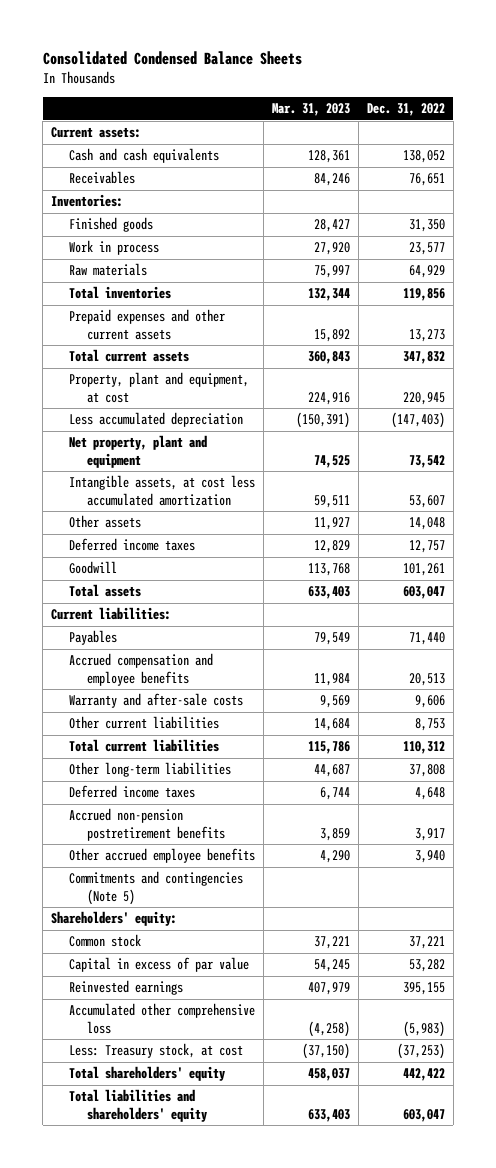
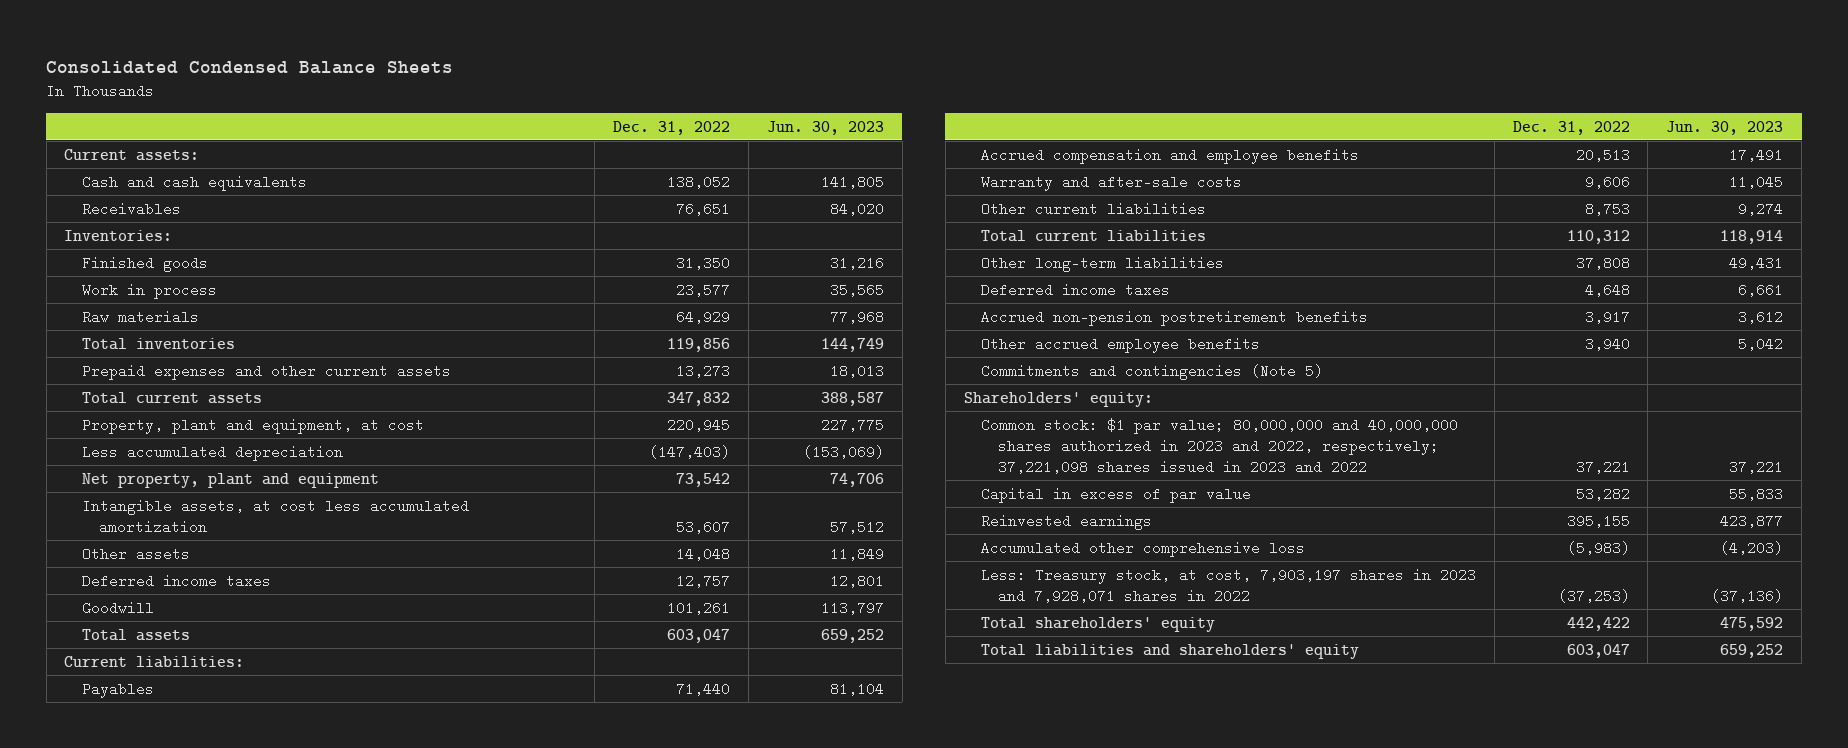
[271,103,350,117] Mar. 31, 2023 -> none
none -> [766,120,884,135] Jun. 30, 2023
[69,934,142,948] Common stock -> [980,417,1458,475] Common stock: $1 par value; 80,000,000 and 40,000,000 shares authorized in 2023 and 2022, respectively; 37,221,098 shares issued in 2023 and 2022
[69,1043,244,1059] Less: Treasury stock, at cost -> [980,567,1476,603] Less: Treasury stock, at cost, 7,903,197 shares in 2023 and 7,928,071 shares in 2022

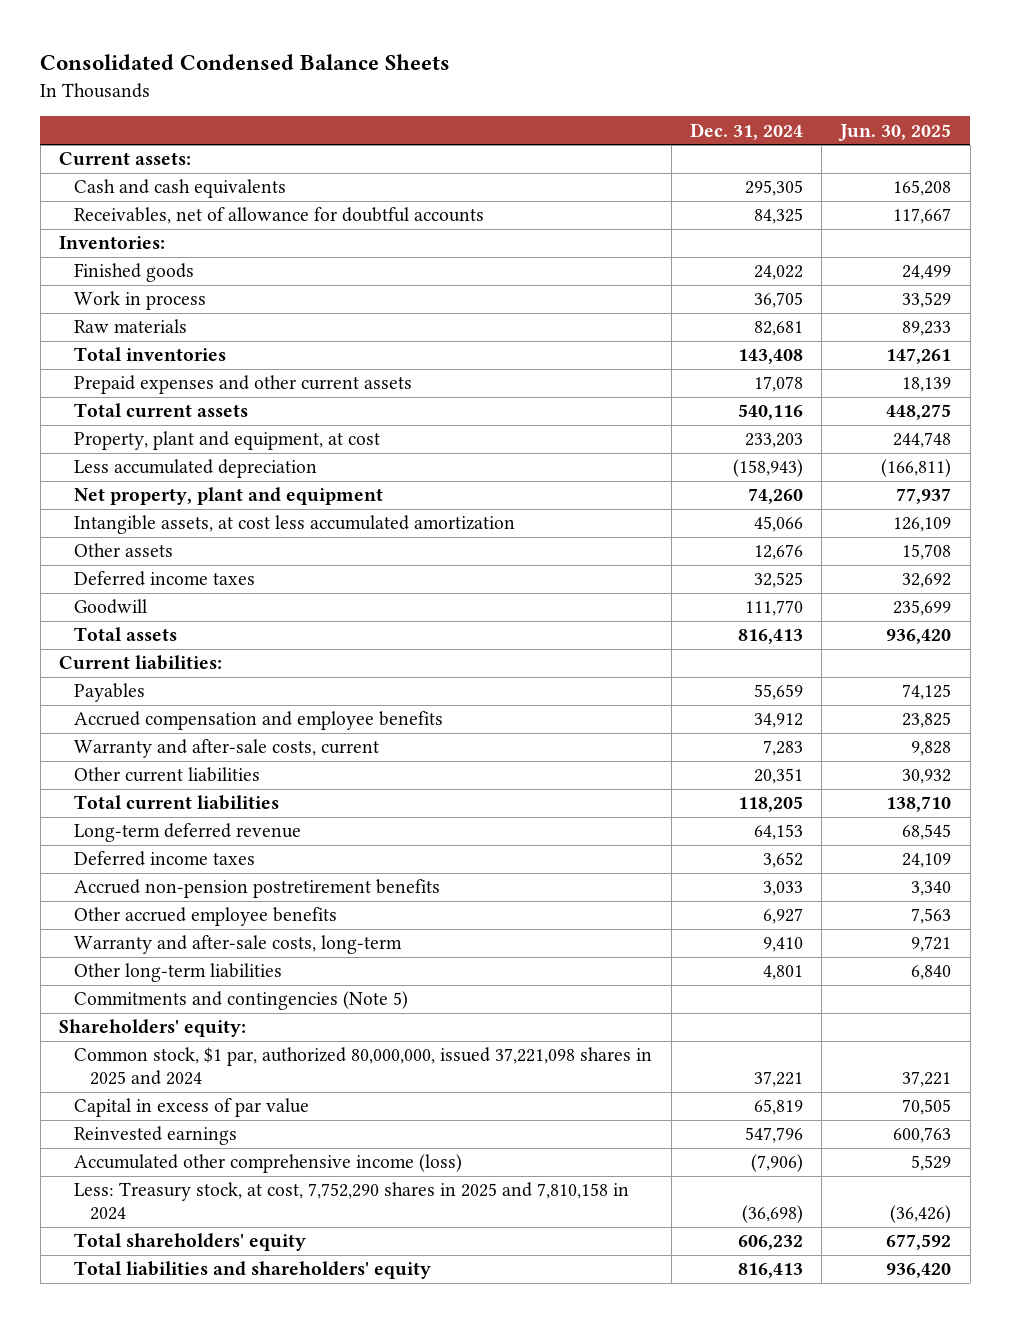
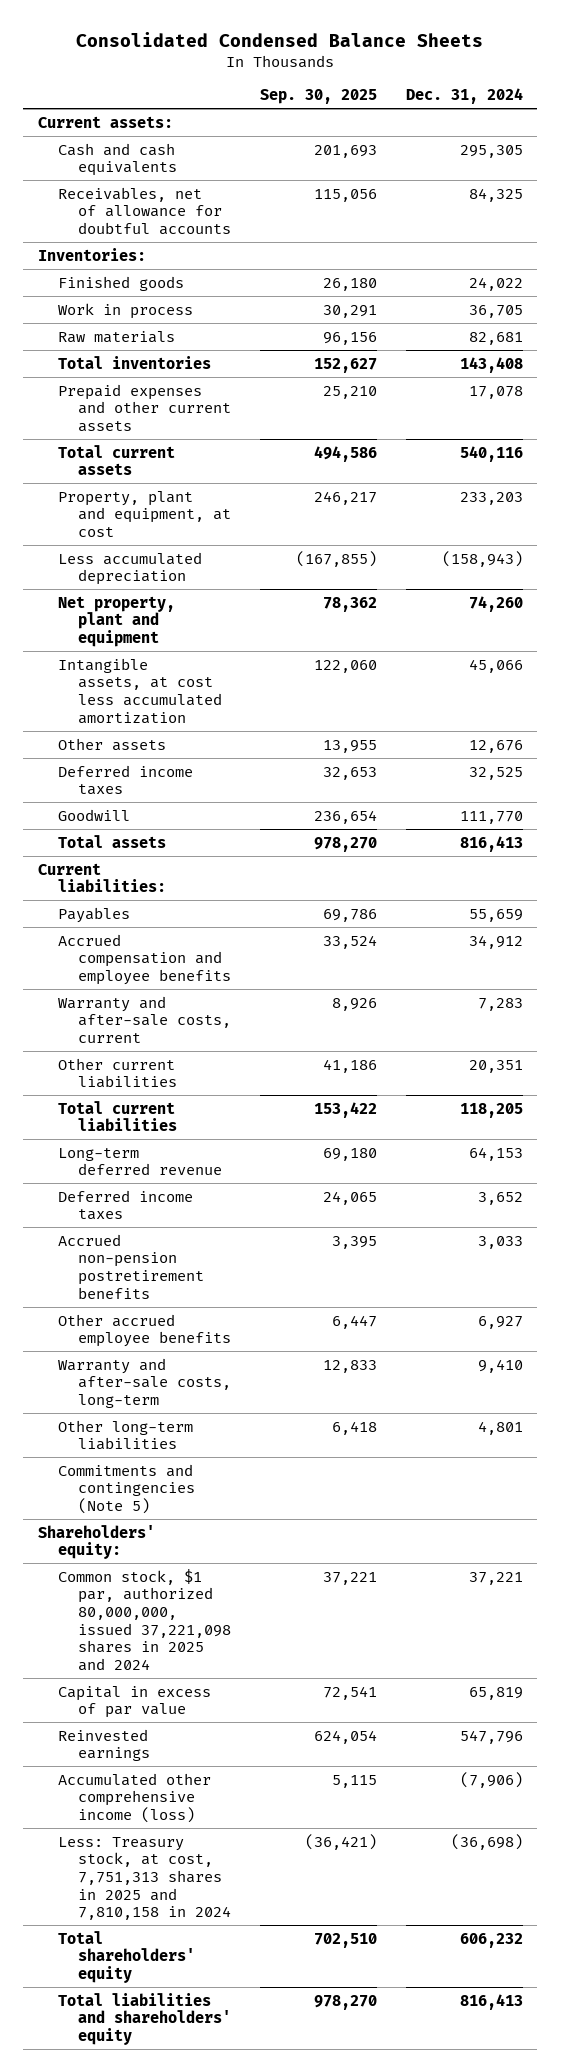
[838,123,952,141] Jun. 30, 2025 -> none
none -> [260,89,378,105] Sep. 30, 2025
[74,1182,630,1221] Less: Treasury stock, at cost, 7,752,290 shares in 2025 and 7,810,158 in 2024 -> [57,1836,232,1921] Less: Treasury stock, at cost, 7,751,313 shares in 2025 and 7,810,158 in 2024

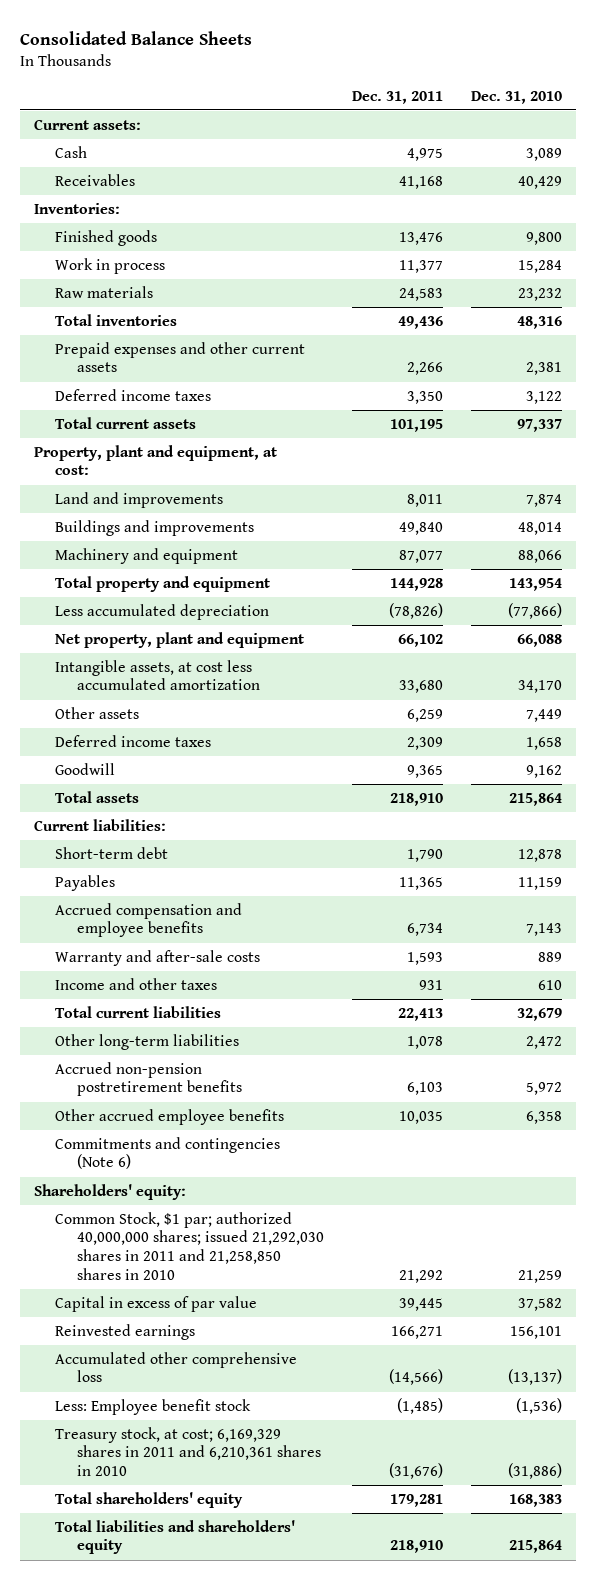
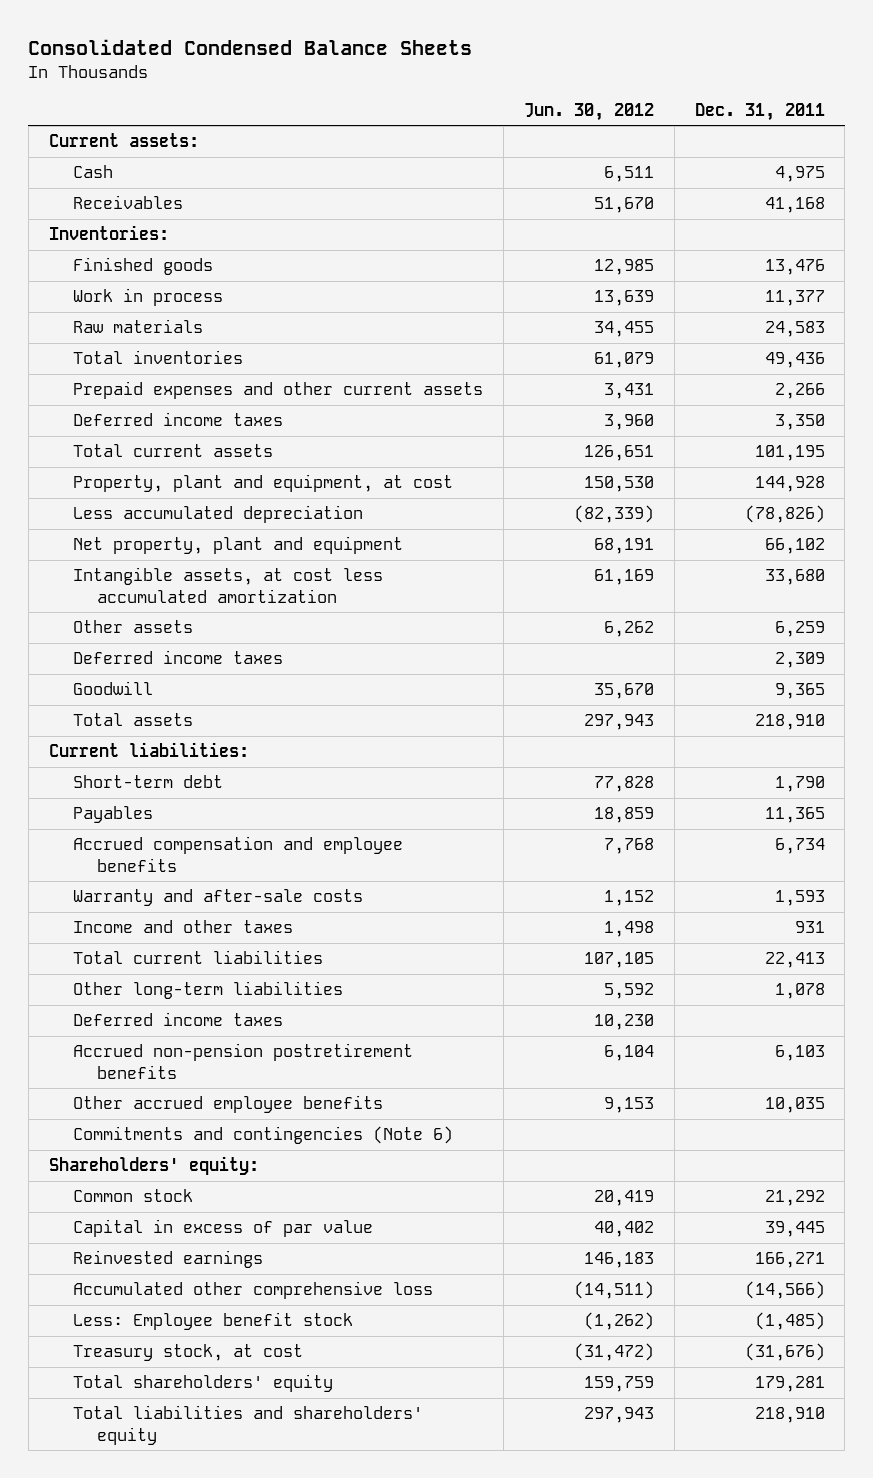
[20,30,253,45] Consolidated Balance Sheets -> [28,38,473,55] Consolidated Condensed Balance Sheets
[470,90,562,104] Dec. 31, 2010 -> none
none -> [523,102,654,121] Jun. 30, 2012
[34,444,278,476] Property, plant and equipment, at cost: -> none
[55,491,224,508] Land and improvements -> none
[55,519,255,536] Buildings and improvements -> none
[55,547,239,564] Machinery and equipment -> none
[55,575,271,592] Total property and equipment -> [72,474,453,493] Property, plant and equipment, at cost
none -> [72,1012,283,1027] Deferred income taxes
[55,1211,324,1280] Common Stock, $1 par; authorized 40,000,000 shares; issued 21,292,030 shares in 2011 and 21,258,850 shares in 2010 -> [72,1189,193,1203] Common stock
[55,1426,321,1477] Treasury stock, at cost; 6,169,329 shares in 2011 and 6,210,361 shares in 2010 -> [72,1344,303,1362] Treasury stock, at cost

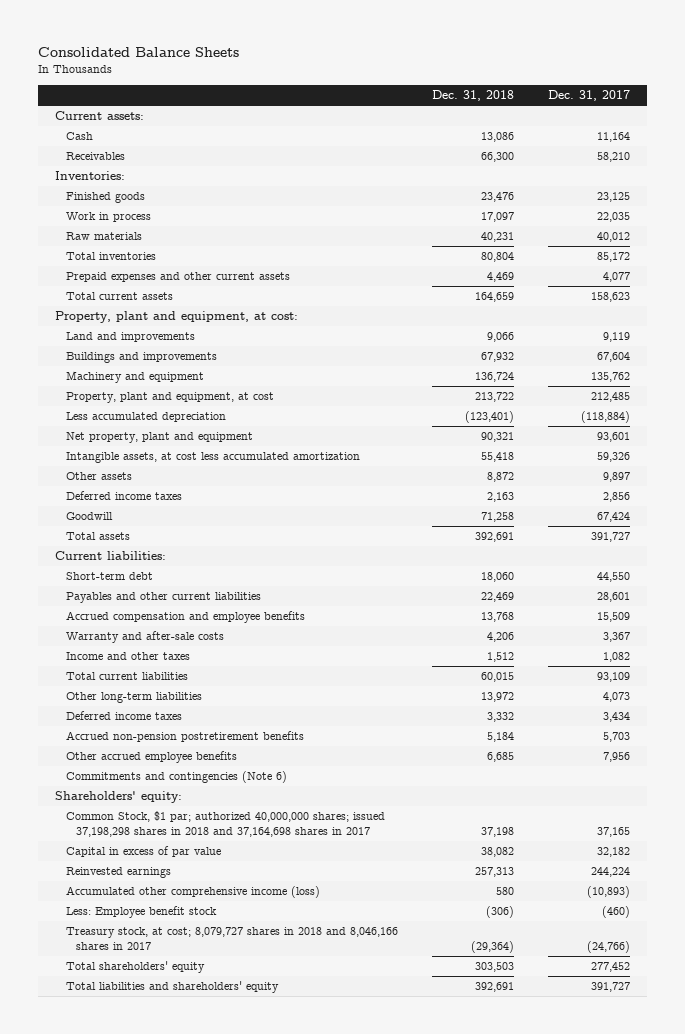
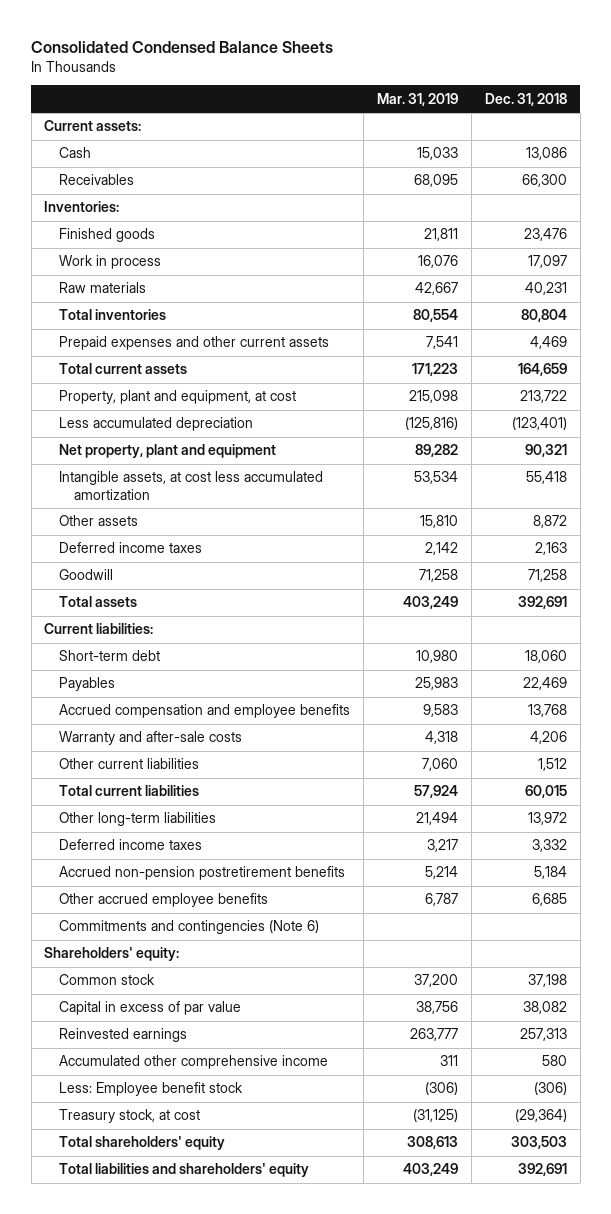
[38,47,240,58] Consolidated Balance Sheets -> [31,40,334,53] Consolidated Condensed Balance Sheets
[547,90,630,102] Dec. 31, 2017 -> none
none -> [376,92,458,106] Mar. 31, 2019
[55,311,299,324] Property, plant and equipment, at cost: -> none
[65,332,195,343] Land and improvements -> none
[65,352,217,364] Buildings and improvements -> none
[65,371,204,384] Machinery and equipment -> none
[65,592,261,604] Payables and other current liabilities -> [59,677,116,692] Payables
[65,652,190,661] Income and other taxes -> [59,758,200,770] Other current liabilities
[65,811,385,837] Common Stock, $1 par; authorized 40,000,000 shares; issued 37,198,298 shares in 2018 and 37,164,698 shares in 2017 -> [59,974,156,986] Common stock
[65,886,320,899] Accumulated other comprehensive income (loss) -> [59,1055,329,1070] Accumulated other comprehensive income
[65,927,398,950] Treasury stock, at cost; 8,079,727 shares in 2018 and 8,046,166 shares in 2017 -> [59,1109,201,1124] Treasury stock, at cost

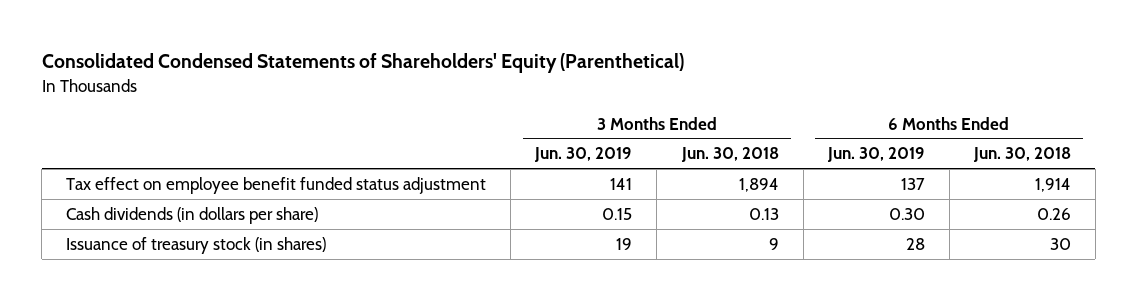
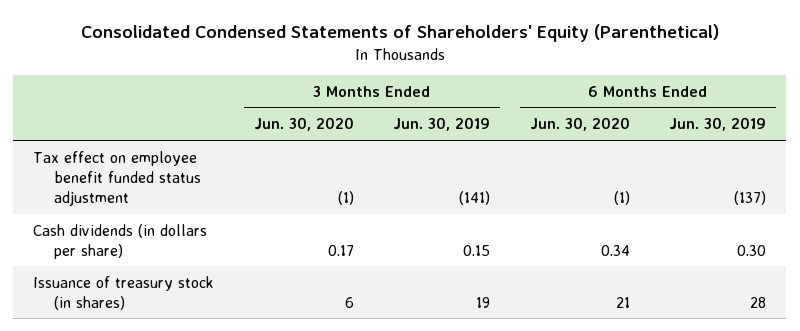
[680,147,779,163] Jun. 30, 2018 -> none
[972,147,1071,163] Jun. 30, 2018 -> none
none -> [253,117,354,132] Jun. 30, 2020
none -> [529,117,630,132] Jun. 30, 2020
[610,177,633,190] 141 -> [459,190,491,205] (141)
[900,177,925,190] 137 -> [734,190,767,205] (137)

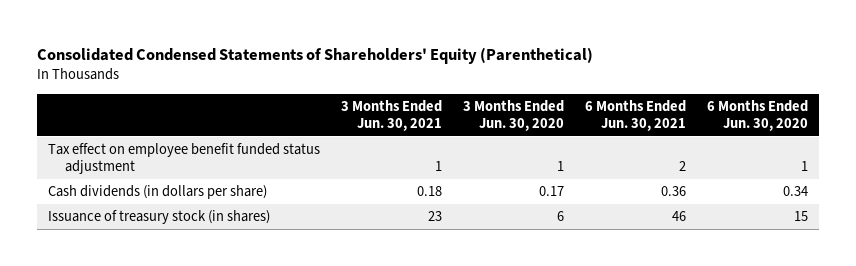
[393,117,491,132] Jun. 30, 2019 -> none
[669,117,767,132] Jun. 30, 2019 -> none
none -> [340,100,442,131] 3 Months Ended Jun. 30, 2021
none -> [585,100,687,131] 6 Months Ended Jun. 30, 2021
[337,190,354,205] (1) -> [556,161,564,172] 1
[613,190,630,205] (1) -> [801,161,809,172] 1
[615,296,630,308] 21 -> [794,211,809,222] 15

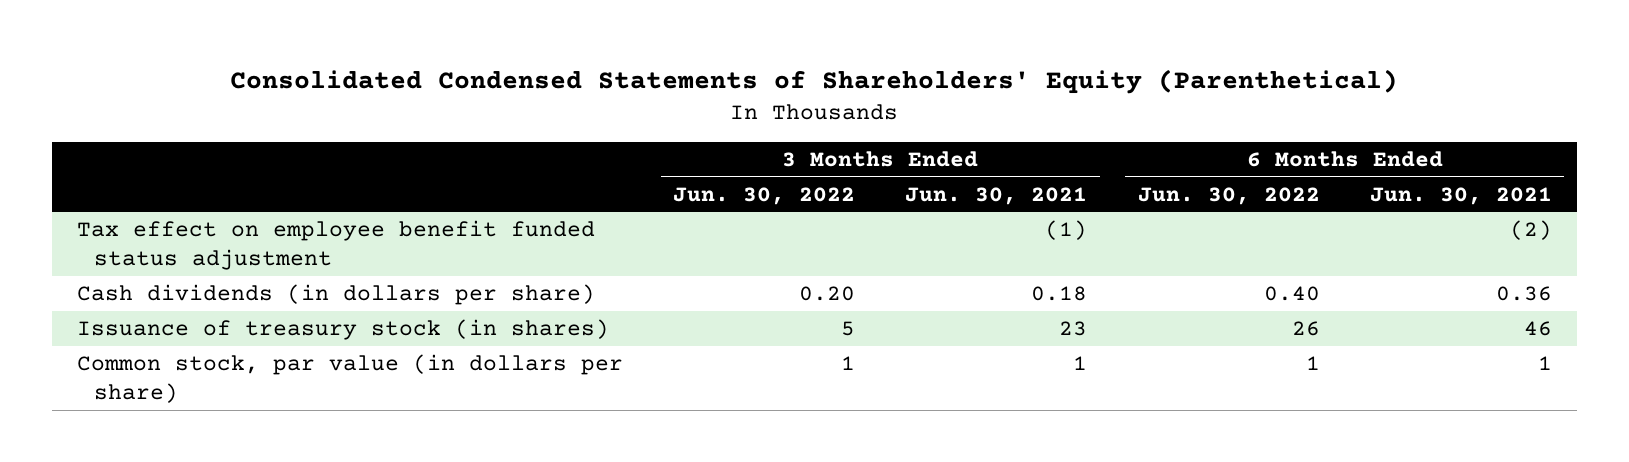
[462,100,564,131] 3 Months Ended Jun. 30, 2020 -> none
[707,100,809,131] 6 Months Ended Jun. 30, 2020 -> none
none -> [673,186,856,205] Jun. 30, 2022
none -> [1137,186,1320,205] Jun. 30, 2022
[434,161,442,172] 1 -> [1045,220,1088,241] (1)
[679,161,687,172] 2 -> [1509,220,1552,241] (2)
none -> [77,354,624,403] Common stock, par value (in dollars per share)

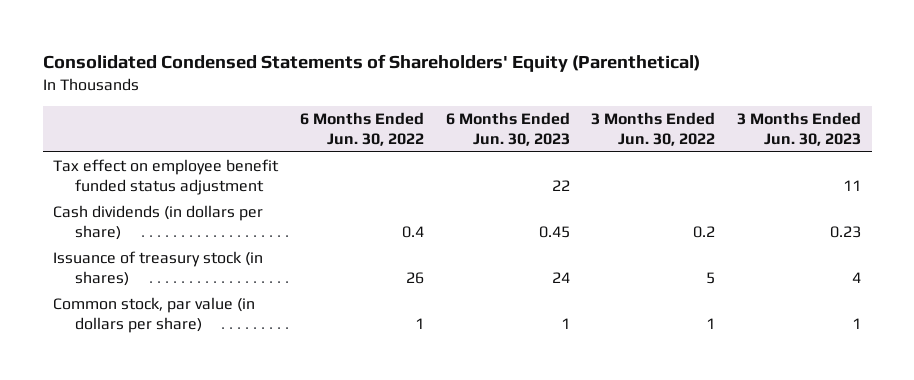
[905,186,1088,205] Jun. 30, 2021 -> none
[1369,186,1552,205] Jun. 30, 2021 -> none
none -> [445,111,570,146] 6 Months Ended Jun. 30, 2023
none -> [736,111,861,146] 3 Months Ended Jun. 30, 2023
[799,286,856,302] 0.20 -> [693,226,716,239] 0.2
[1263,286,1320,302] 0.40 -> [402,226,425,239] 0.4

